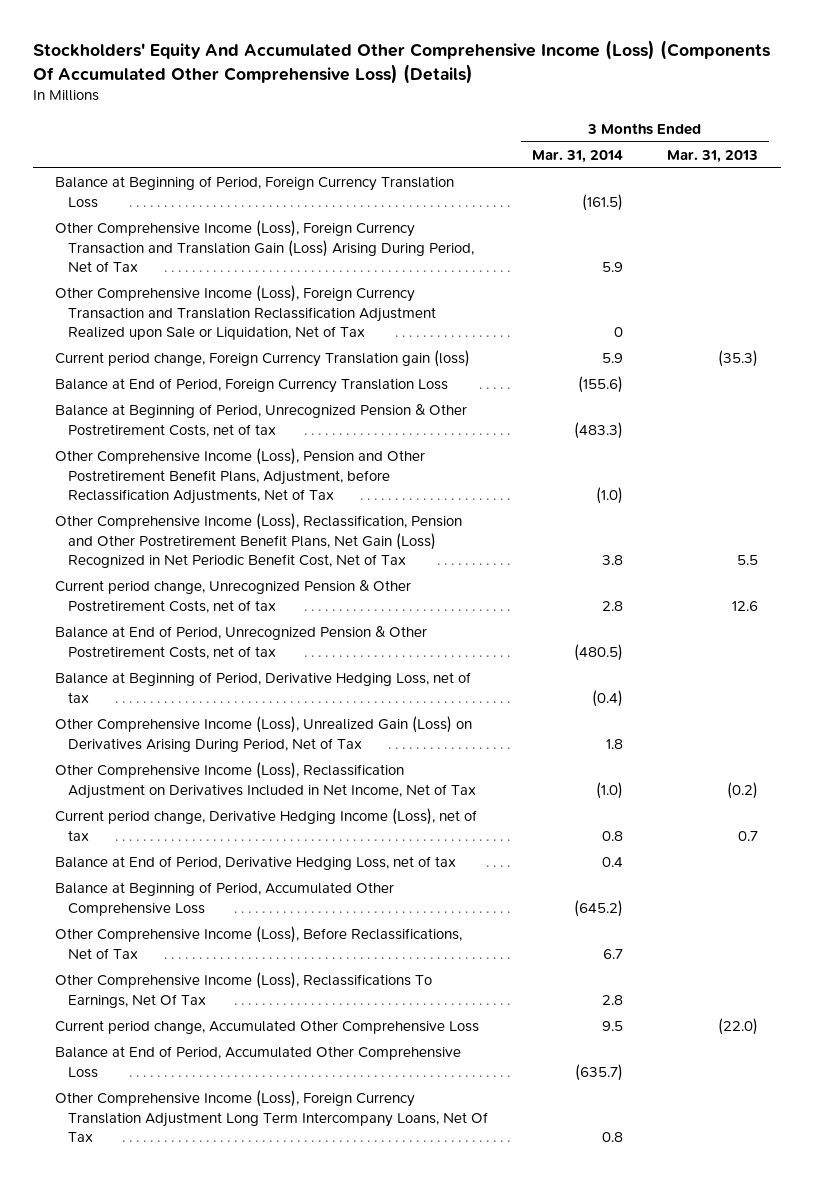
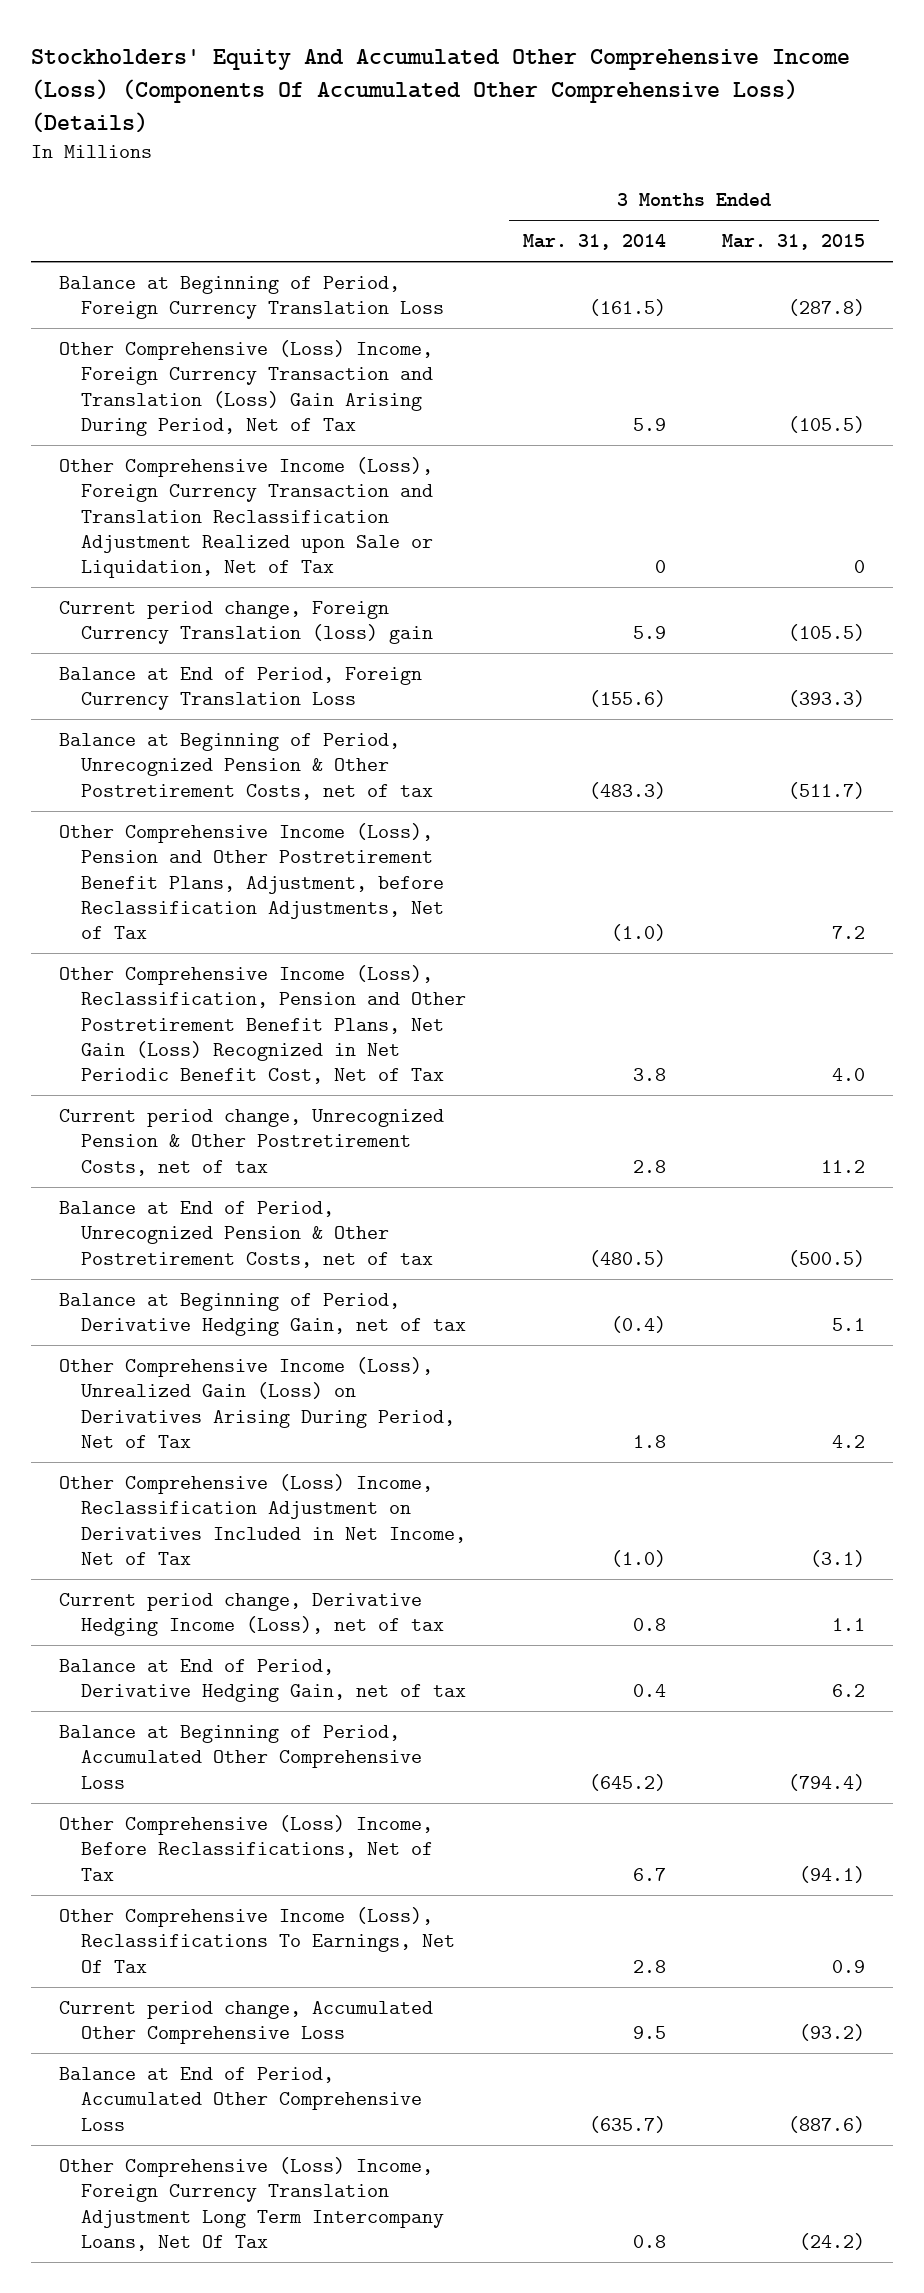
[667,149,759,163] Mar. 31, 2013 -> none
none -> [722,234,866,251] Mar. 31, 2015
[54,220,475,273] Other Comprehensive Income (Loss), Foreign Currency Transaction and Translation Gain (Loss) Arising During Period, Net of Tax -> [59,339,434,436] Other Comprehensive (Loss) Income, Foreign Currency Transaction and Translation (Loss) Gain Arising During Period, Net of Tax
[54,350,470,368] Current period change, Foreign Currency Translation gain (loss) -> [59,600,434,645] Current period change, Foreign Currency Translation (loss) gain
[54,672,471,703] Balance at Beginning of Period, Derivative Hedging Loss, net of tax -> [59,1292,467,1337] Balance at Beginning of Period, Derivative Hedging Gain, net of tax
[54,762,477,799] Other Comprehensive Income (Loss), Reclassification Adjustment on Derivatives Included in Net Income, Net of Tax -> [59,1473,467,1565] Other Comprehensive (Loss) Income, Reclassification Adjustment on Derivatives Included in Net Income, Net of Tax
[54,856,456,871] Balance at End of Period, Derivative Hedging Loss, net of tax -> [59,1658,467,1703] Balance at End of Period, Derivative Hedging Gain, net of tax
[54,926,462,959] Other Comprehensive Income (Loss), Before Reclassifications, Net of Tax -> [59,1814,434,1881] Other Comprehensive (Loss) Income, Before Reclassifications, Net of Tax
[54,1090,489,1143] Other Comprehensive Income (Loss), Foreign Currency Translation Adjustment Long Term Intercompany Loans, Net Of Tax -> [59,2156,445,2251] Other Comprehensive (Loss) Income, Foreign Currency Translation Adjustment Long Term Intercompany Loans, Net Of Tax

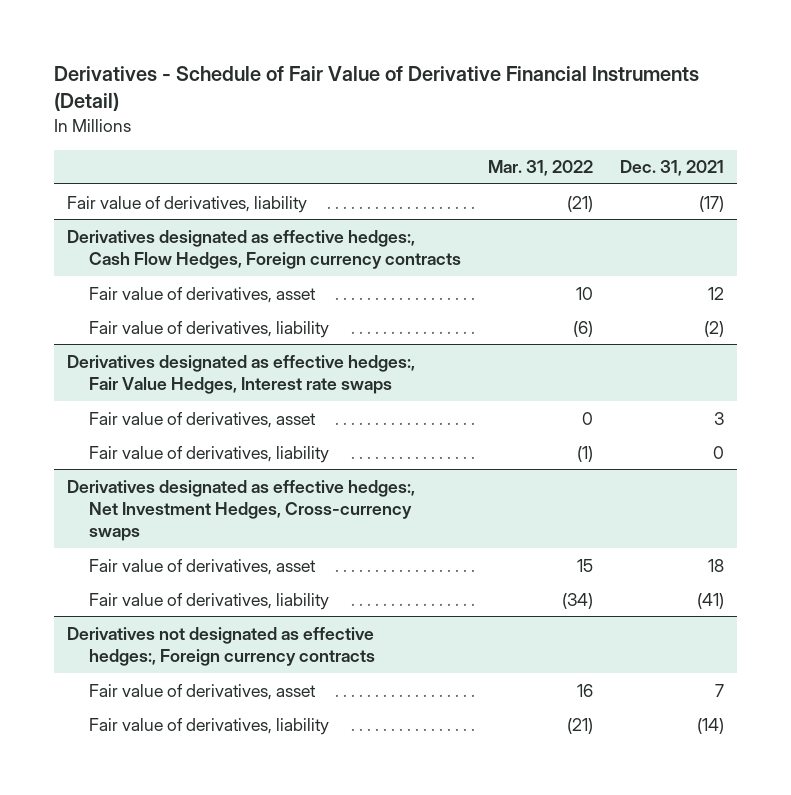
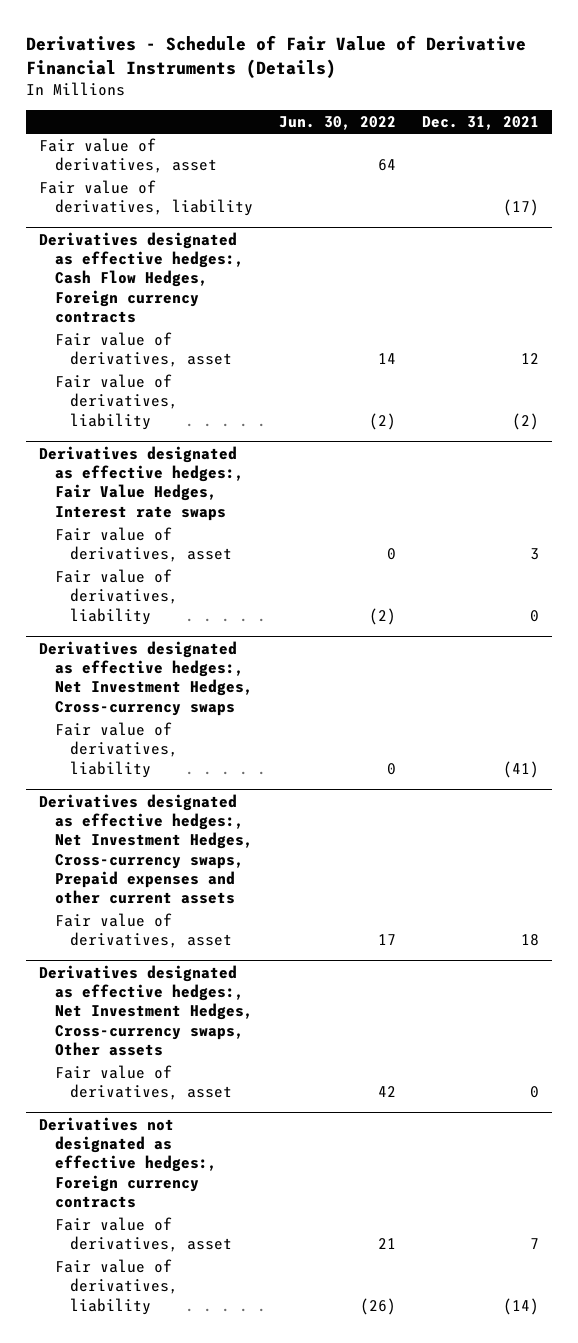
[53,66,699,112] Derivatives - Schedule of Fair Value of Derivative Financial Instruments (Detail) -> [26,34,527,78] Derivatives - Schedule of Fair Value of Derivative Financial Instruments (Details)
[488,160,594,177] Mar. 31, 2022 -> none
none -> [278,116,396,131] Jun. 30, 2022
none -> [39,137,217,174] Fair value of derivatives, asset
[89,558,317,575] Fair value of derivatives, asset -> none
none -> [39,793,253,905] Derivatives designated as effective hedges:, Net Investment Hedges, Cross-currency swaps, Prepaid expenses and other current assets
none -> [54,912,233,949] Fair value of derivatives, asset
none -> [39,964,253,1056] Derivatives designated as effective hedges:, Net Investment Hedges, Cross-currency swaps, Other assets
none -> [54,1064,233,1101] Fair value of derivatives, asset

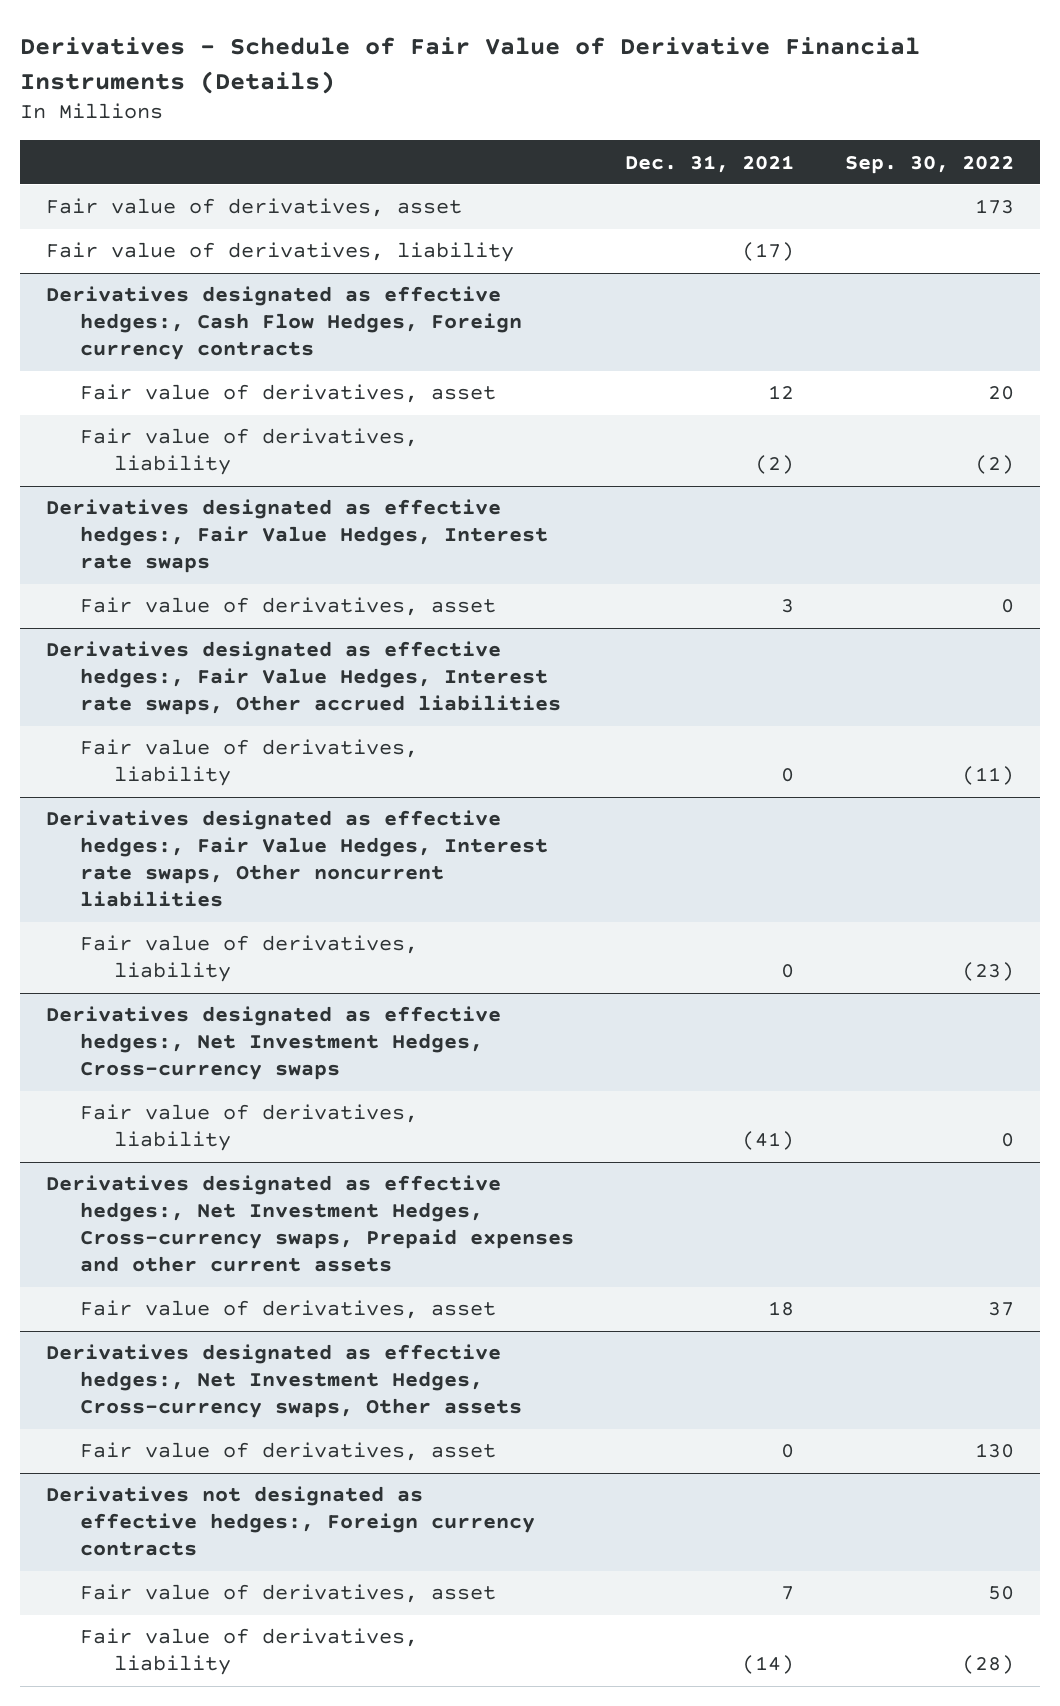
[278,116,396,131] Jun. 30, 2022 -> none
none -> [845,155,1015,174] Sep. 30, 2022
none -> [45,641,561,716] Derivatives designated as effective hedges:, Fair Value Hedges, Interest rate swaps, Other accrued liabilities
none -> [45,810,548,908] Derivatives designated as effective hedges:, Fair Value Hedges, Interest rate swaps, Other noncurrent liabilities
none -> [79,935,418,983] Fair value of derivatives, liability

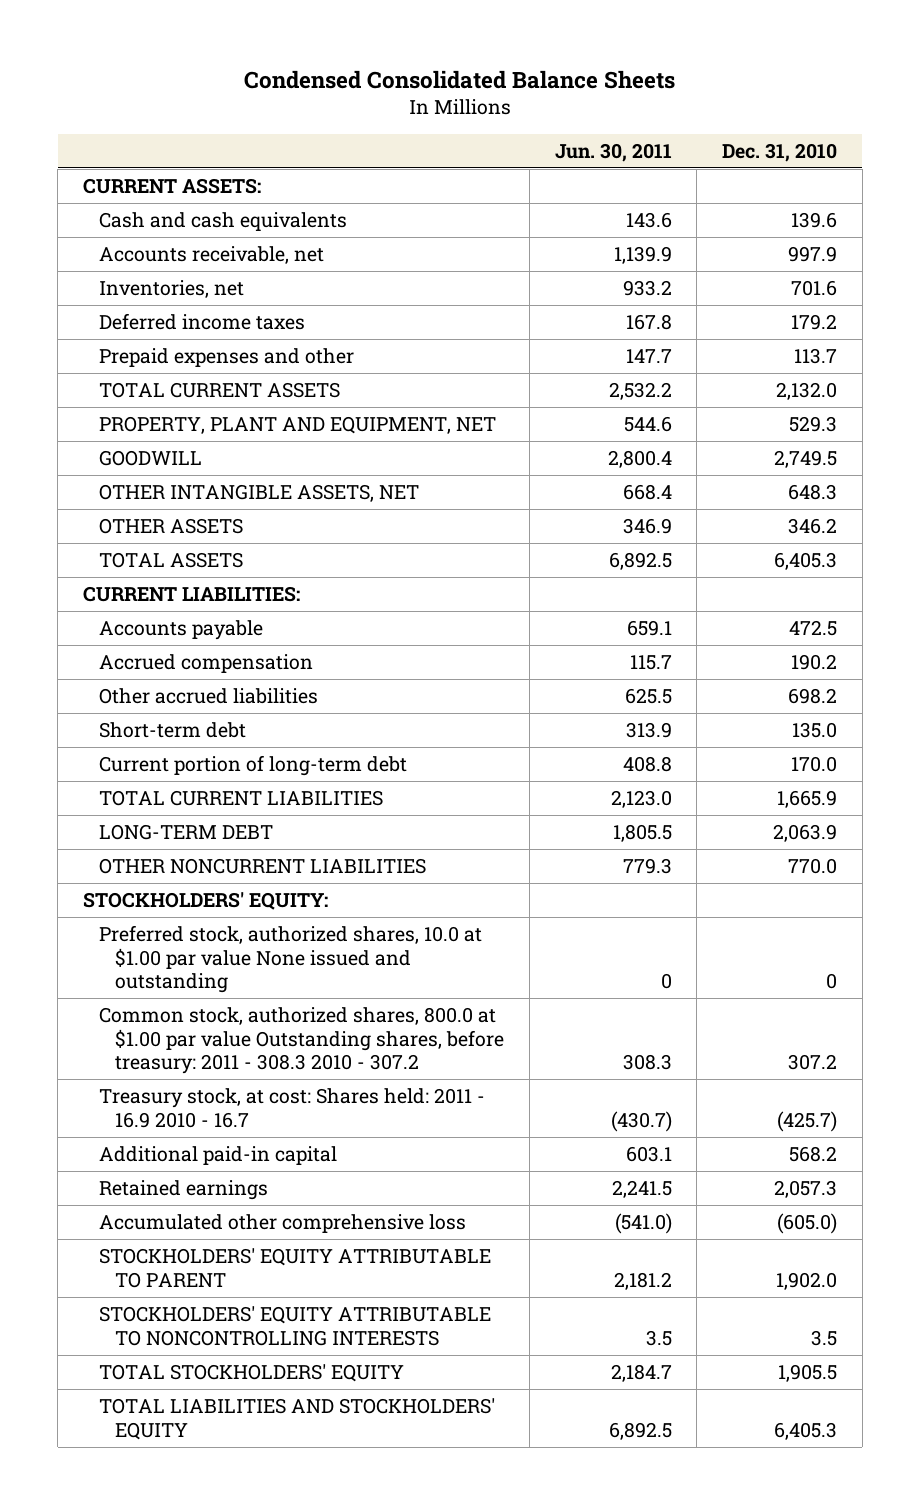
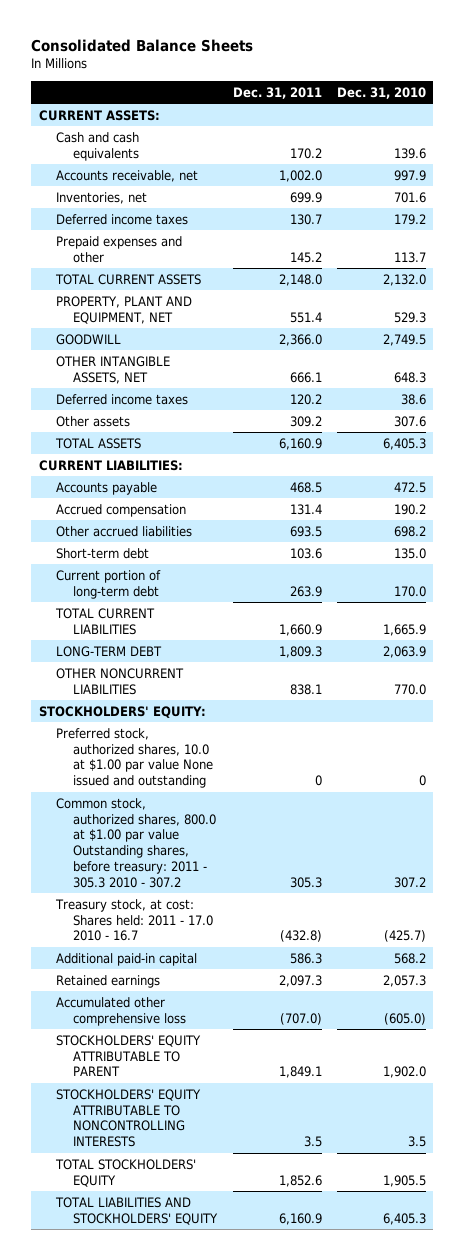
[244,70,676,90] Condensed Consolidated Balance Sheets -> [31,39,254,53] Consolidated Balance Sheets
[554,142,672,162] Jun. 30, 2011 -> none
none -> [232,86,322,99] Dec. 31, 2011
none -> [56,393,189,405] Deferred income taxes
[99,518,244,535] OTHER ASSETS -> [56,415,131,427] Other assets
[788,518,838,535] 346.2 -> [393,415,426,427] 307.6
[99,1007,505,1075] Common stock, authorized shares, 800.0 at $1.00 par value Outstanding shares, before treasury: 2011 - 308.3 2010 - 307.2 -> [56,797,217,888] Common stock, authorized shares, 800.0 at $1.00 par value Outstanding shares, before treasury: 2011 - 305.3 2010 - 307.2
[99,1088,486,1128] Treasury stock, at cost: Shares held: 2011 - 16.9 2010 - 16.7 -> [55,898,214,942] Treasury stock, at cost: Shares held: 2011 - 17.0 2010 - 16.7

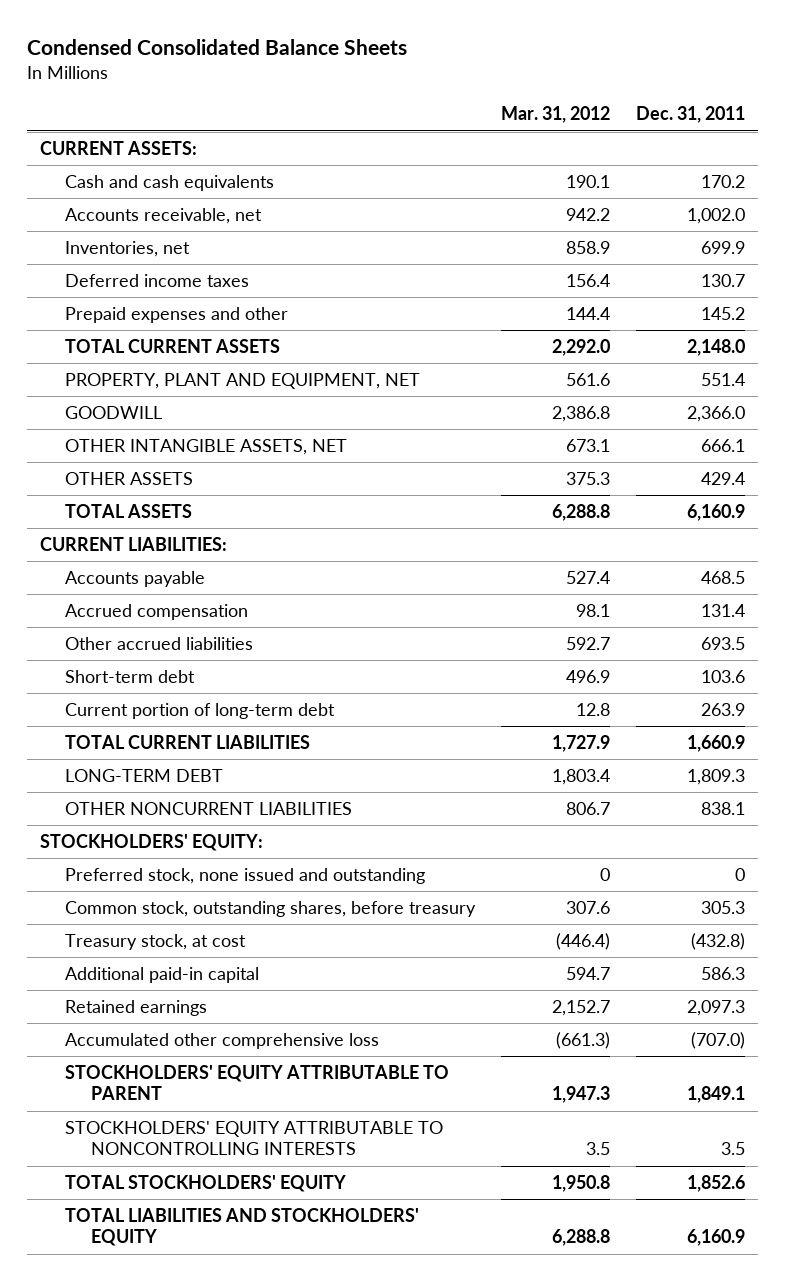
[31,39,254,53] Consolidated Balance Sheets -> [27,39,408,56] Condensed Consolidated Balance Sheets
[336,86,426,99] Dec. 31, 2010 -> none
none -> [501,106,611,124] Mar. 31, 2012
[56,393,189,405] Deferred income taxes -> none
[56,415,131,427] Other assets -> [65,472,194,486] OTHER ASSETS
[289,415,322,427] 309.2 -> [701,472,746,486] 429.4
[56,727,214,789] Preferred stock, authorized shares, 10.0 at $1.00 par value None issued and outstanding -> [65,868,426,885] Preferred stock, none issued and outstanding
[56,797,217,888] Common stock, authorized shares, 800.0 at $1.00 par value Outstanding shares, before treasury: 2011 - 305.3 2010 - 307.2 -> [65,901,477,918] Common stock, outstanding shares, before treasury
[55,898,214,942] Treasury stock, at cost: Shares held: 2011 - 17.0 2010 - 16.7 -> [65,934,247,951] Treasury stock, at cost

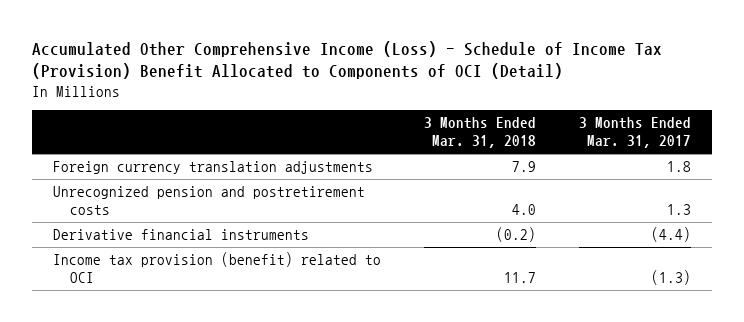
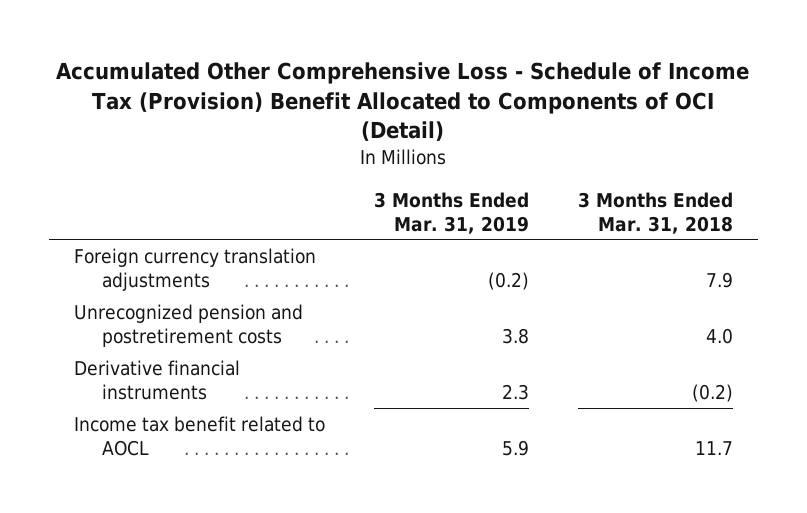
[31,41,662,80] Accumulated Other Comprehensive Income (Loss) - Schedule of Income Tax (Provision) Benefit Allocated to Components of OCI (Detail) -> [56,61,750,142] Accumulated Other Comprehensive Loss - Schedule of Income Tax (Provision) Benefit Allocated to Components of OCI (Detail)
[578,117,691,149] 3 Months Ended Mar. 31, 2017 -> none
none -> [373,191,529,234] 3 Months Ended Mar. 31, 2019
[53,252,382,283] Income tax provision (benefit) related to OCI -> [73,415,325,456] Income tax benefit related to AOCL

